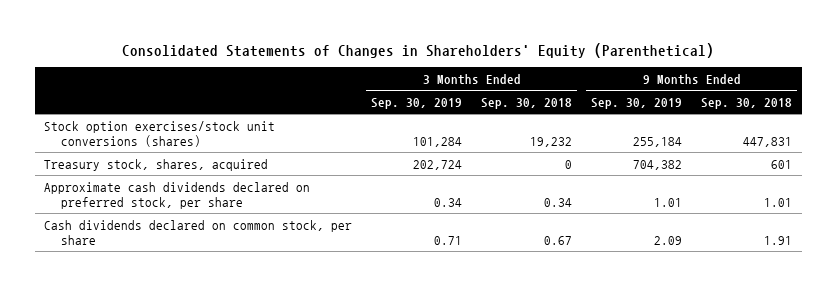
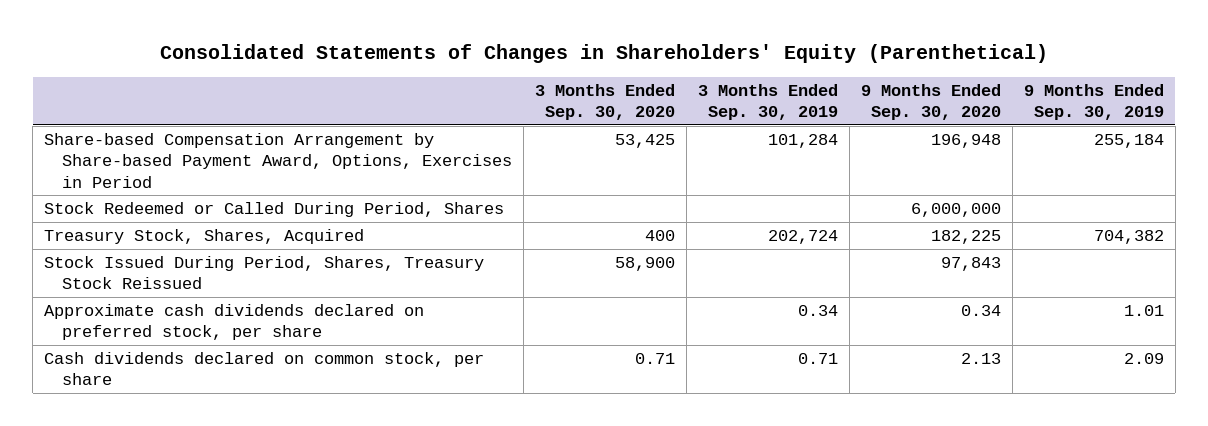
[481,97,573,109] Sep. 30, 2018 -> none
[701,97,793,109] Sep. 30, 2018 -> none
none -> [534,83,675,120] 3 Months Ended Sep. 30, 2020
none -> [860,83,1001,120] 9 Months Ended Sep. 30, 2020
[44,120,276,147] Stock option exercises/stock unit conversions (shares) -> [43,133,513,188] Share-based Compensation Arrangement by Share-based Payment Award, Options, Exercises in Period
none -> [43,202,504,218] Stock Redeemed or Called During Period, Shares
[44,158,269,171] Treasury stock, shares, acquired -> [43,229,364,245] Treasury Stock, Shares, Acquired
none -> [43,256,484,290] Stock Issued During Period, Shares, Treasury Stock Reissued

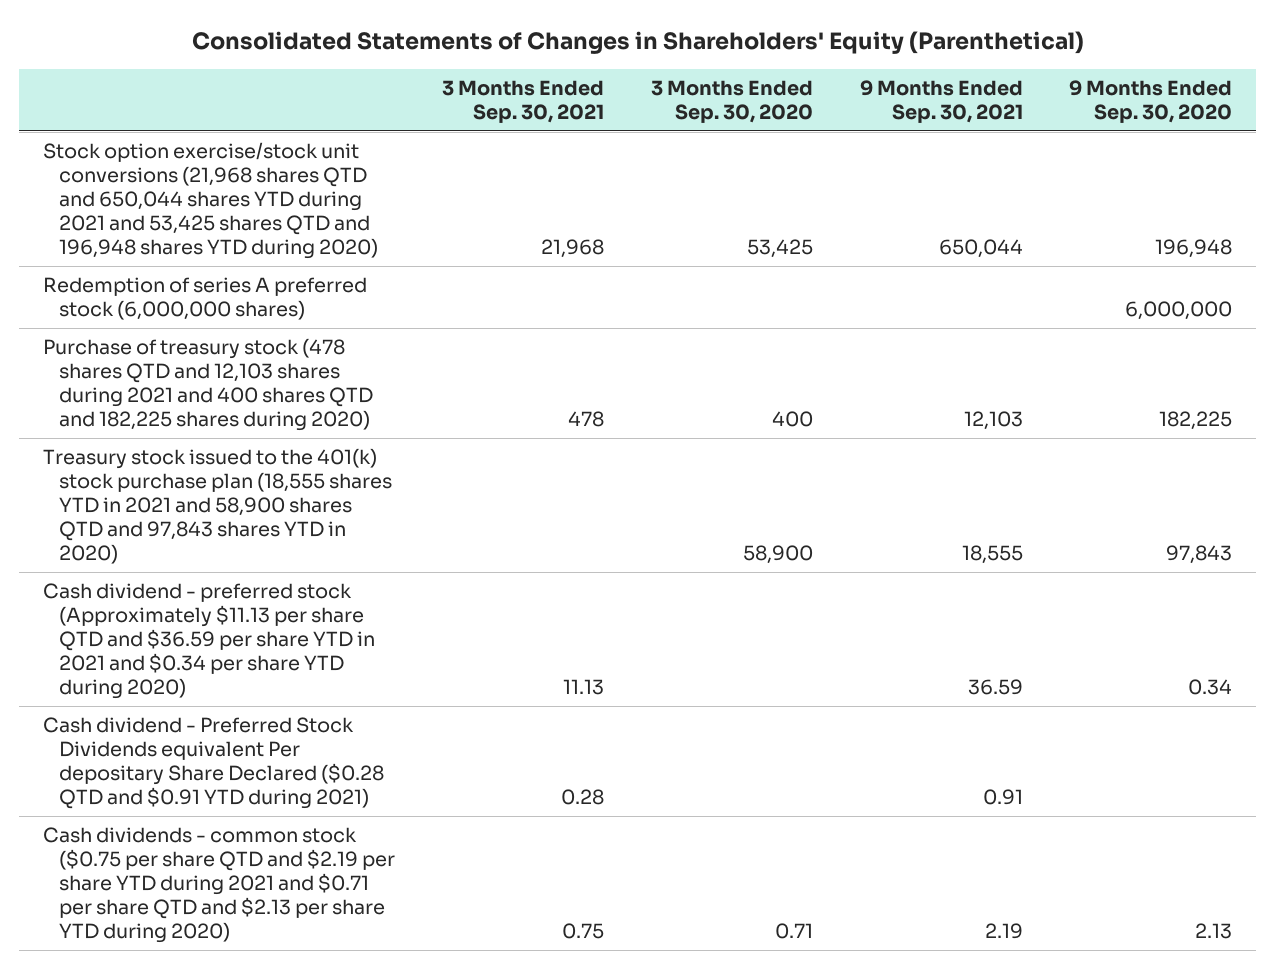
[697,83,838,120] 3 Months Ended Sep. 30, 2019 -> none
[1023,83,1164,120] 9 Months Ended Sep. 30, 2019 -> none
none -> [441,79,604,123] 3 Months Ended Sep. 30, 2021
none -> [859,79,1023,123] 9 Months Ended Sep. 30, 2021
[43,133,513,188] Share-based Compensation Arrangement by Share-based Payment Award, Options, Exercises in Period -> [42,141,378,260] Stock option exercise/stock unit conversions (21,968 shares QTD and 650,044 shares YTD during 2021 and 53,425 shares QTD and 196,948 shares YTD during 2020)
[43,202,504,218] Stock Redeemed or Called During Period, Shares -> [42,276,367,321] Redemption of series A preferred stock (6,000,000 shares)
[43,229,364,245] Treasury Stock, Shares, Acquired -> [42,337,373,432] Purchase of treasury stock (478 shares QTD and 12,103 shares during 2021 and 400 shares QTD and 182,225 shares during 2020)
[43,256,484,290] Stock Issued During Period, Shares, Treasury Stock Reissued -> [42,447,392,565] Treasury stock issued to the 401(k) stock purchase plan (18,555 shares YTD in 2021 and 58,900 shares QTD and 97,843 shares YTD in 2020)
[43,304,424,341] Approximate cash dividends declared on preferred stock, per share -> [42,582,375,700] Cash dividend - preferred stock (Approximately $11.13 per share QTD and $36.59 per share YTD in 2021 and $0.34 per share YTD during 2020)
none -> [42,716,384,810] Cash dividend - Preferred Stock Dividends equivalent Per depositary Share Declared ($0.28 QTD and $0.91 YTD during 2021)
[43,352,484,386] Cash dividends declared on common stock, per share -> [42,826,395,944] Cash dividends - common stock ($0.75 per share QTD and $2.19 per share YTD during 2021 and $0.71 per share QTD and $2.13 per share YTD during 2020)

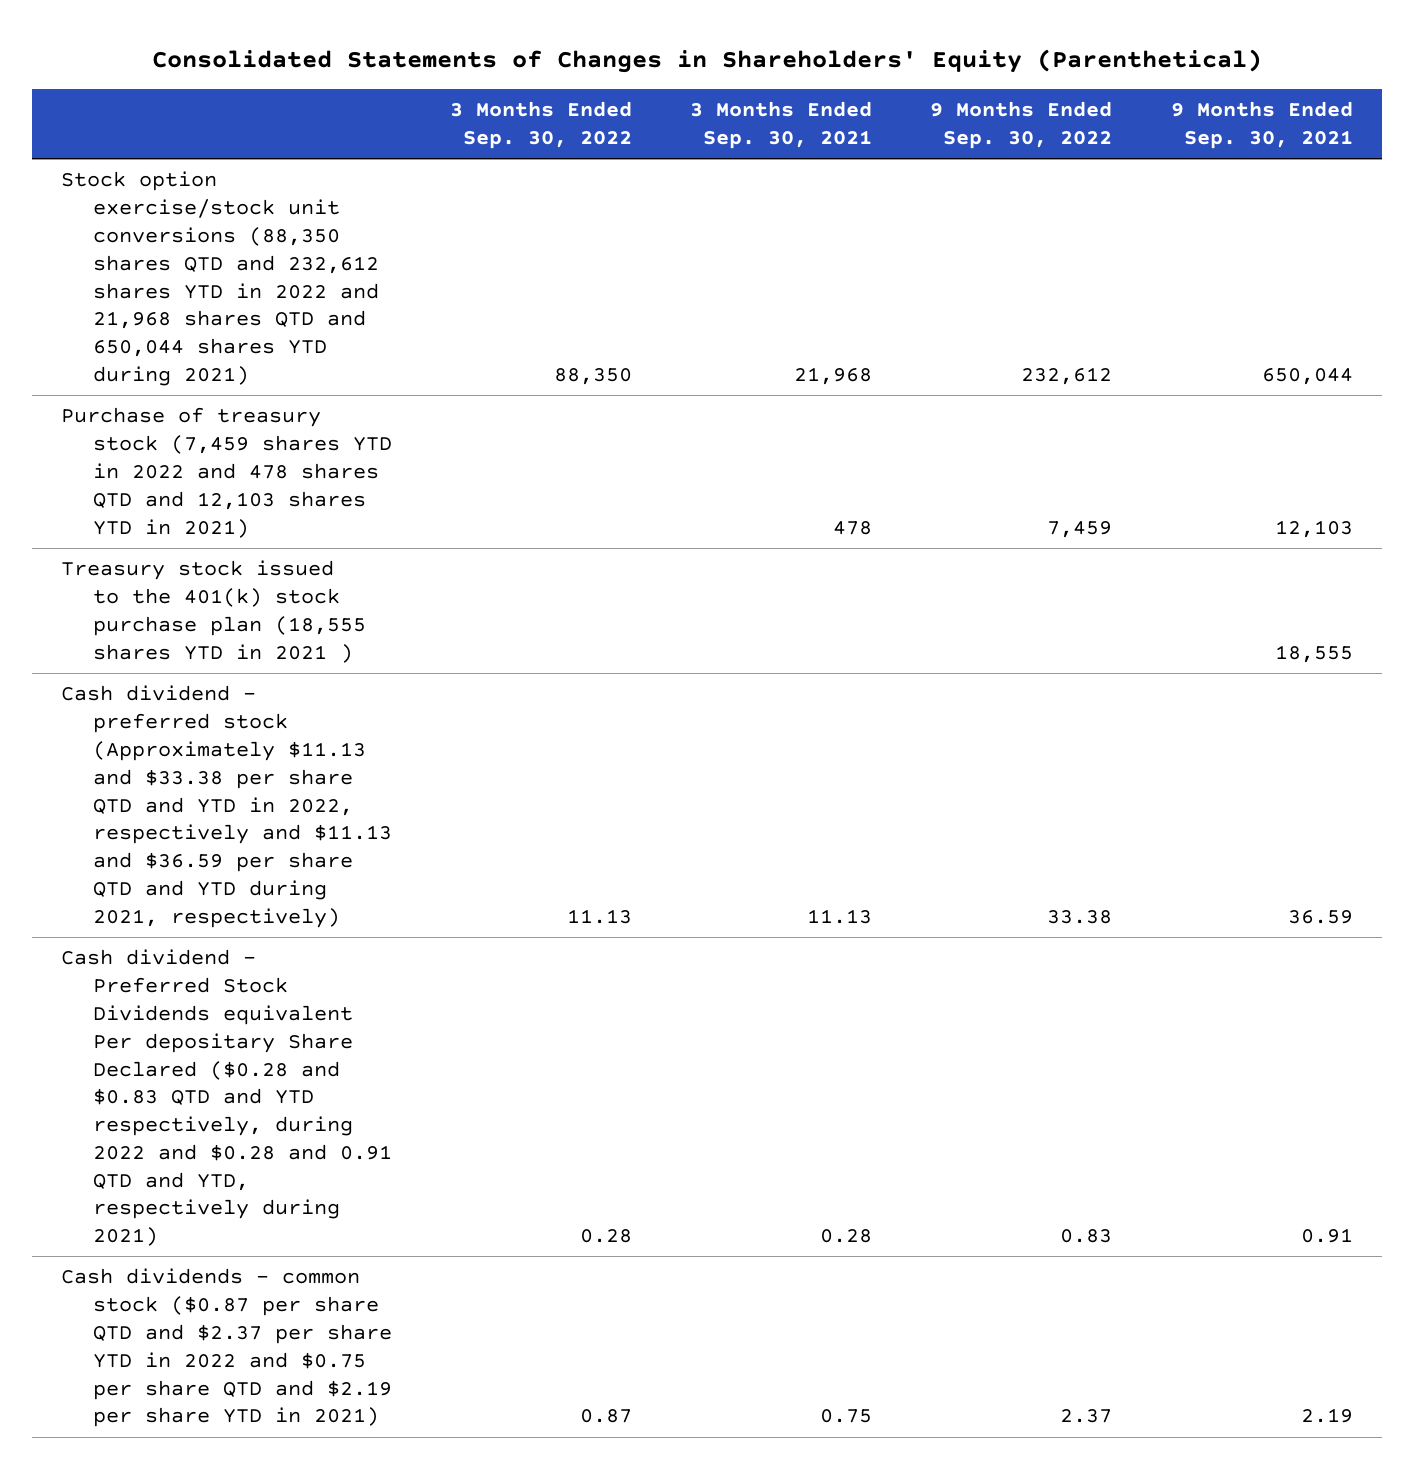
[650,79,813,123] 3 Months Ended Sep. 30, 2020 -> none
[1069,79,1233,123] 9 Months Ended Sep. 30, 2020 -> none
none -> [450,101,633,150] 3 Months Ended Sep. 30, 2022
none -> [930,101,1113,150] 9 Months Ended Sep. 30, 2022
[42,276,367,321] Redemption of series A preferred stock (6,000,000 shares) -> none
[42,141,378,260] Stock option exercise/stock unit conversions (21,968 shares QTD and 650,044 shares YTD during 2021 and 53,425 shares QTD and 196,948 shares YTD during 2020) -> [61,171,380,386] Stock option exercise/stock unit conversions (88,350 shares QTD and 232,612 shares YTD in 2022 and 21,968 shares QTD and 650,044 shares YTD during 2021)
[42,337,373,432] Purchase of treasury stock (478 shares QTD and 12,103 shares during 2021 and 400 shares QTD and 182,225 shares during 2020) -> [61,407,393,538] Purchase of treasury stock (7,459 shares YTD in 2022 and 478 shares QTD and 12,103 shares YTD in 2021)
[42,447,392,565] Treasury stock issued to the 401(k) stock purchase plan (18,555 shares YTD in 2021 and 58,900 shares QTD and 97,843 shares YTD in 2020) -> [61,560,367,663] Treasury stock issued to the 401(k) stock purchase plan (18,555 shares YTD in 2021 )
[42,582,375,700] Cash dividend - preferred stock (Approximately $11.13 per share QTD and $36.59 per share YTD in 2021 and $0.34 per share YTD during 2020) -> [61,685,393,928] Cash dividend - preferred stock (Approximately $11.13 and $33.38 per share QTD and YTD in 2022, respectively and $11.13 and $36.59 per share QTD and YTD during 2021, respectively)
[42,716,384,810] Cash dividend - Preferred Stock Dividends equivalent Per depositary Share Declared ($0.28 QTD and $0.91 YTD during 2021) -> [61,949,393,1247] Cash dividend - Preferred Stock Dividends equivalent Per depositary Share Declared ($0.28 and $0.83 QTD and YTD respectively, during 2022 and $0.28 and 0.91 QTD and YTD, respectively during 2021)
[42,826,395,944] Cash dividends - common stock ($0.75 per share QTD and $2.19 per share YTD during 2021 and $0.71 per share QTD and $2.13 per share YTD during 2020) -> [61,1268,393,1428] Cash dividends - common stock ($0.87 per share QTD and $2.37 per share YTD in 2022 and $0.75 per share QTD and $2.19 per share YTD in 2021)

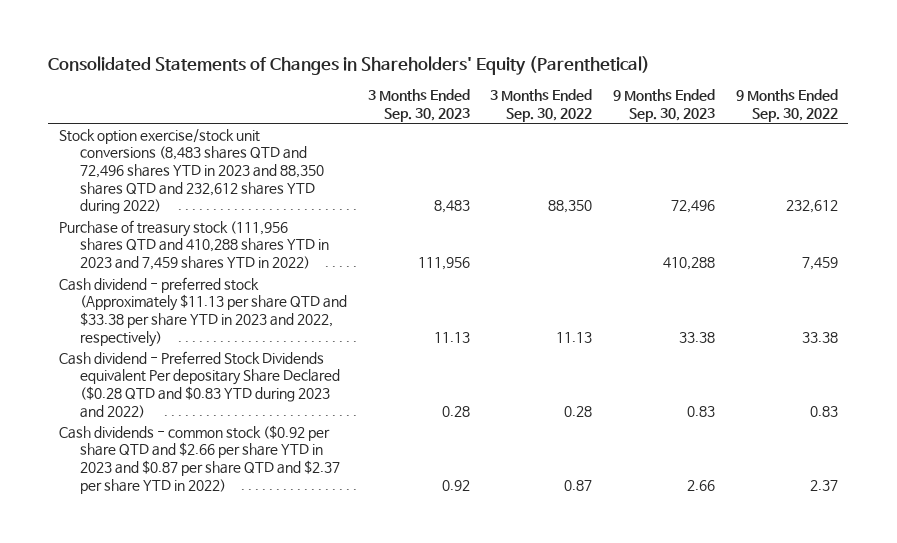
[690,101,873,150] 3 Months Ended Sep. 30, 2021 -> none
[1170,101,1353,150] 9 Months Ended Sep. 30, 2021 -> none
none -> [367,89,470,122] 3 Months Ended Sep. 30, 2023
none -> [613,89,716,122] 9 Months Ended Sep. 30, 2023
[61,560,367,663] Treasury stock issued to the 401(k) stock purchase plan (18,555 shares YTD in 2021 ) -> none
[61,171,380,386] Stock option exercise/stock unit conversions (88,350 shares QTD and 232,612 shares YTD in 2022 and 21,968 shares QTD and 650,044 shares YTD during 2021) -> [58,128,324,215] Stock option exercise/stock unit conversions (8,483 shares QTD and 72,496 shares YTD in 2023 and 88,350 shares QTD and 232,612 shares YTD during 2022)
[61,407,393,538] Purchase of treasury stock (7,459 shares YTD in 2022 and 478 shares QTD and 12,103 shares YTD in 2021) -> [58,219,329,271] Purchase of treasury stock (111,956 shares QTD and 410,288 shares YTD in 2023 and 7,459 shares YTD in 2022)
[61,685,393,928] Cash dividend - preferred stock (Approximately $11.13 and $33.38 per share QTD and YTD in 2022, respectively and $11.13 and $36.59 per share QTD and YTD during 2021, respectively) -> [58,276,347,347] Cash dividend - preferred stock (Approximately $11.13 per share QTD and $33.38 per share YTD in 2023 and 2022, respectively)
[61,949,393,1247] Cash dividend - Preferred Stock Dividends equivalent Per depositary Share Declared ($0.28 and $0.83 QTD and YTD respectively, during 2022 and $0.28 and 0.91 QTD and YTD, respectively during 2021) -> [58,350,340,418] Cash dividend - Preferred Stock Dividends equivalent Per depositary Share Declared ($0.28 QTD and $0.83 YTD during 2023 and 2022)
[61,1268,393,1428] Cash dividends - common stock ($0.87 per share QTD and $2.37 per share YTD in 2022 and $0.75 per share QTD and $2.19 per share YTD in 2021) -> [58,424,340,494] Cash dividends - common stock ($0.92 per share QTD and $2.66 per share YTD in 2023 and $0.87 per share QTD and $2.37 per share YTD in 2022)

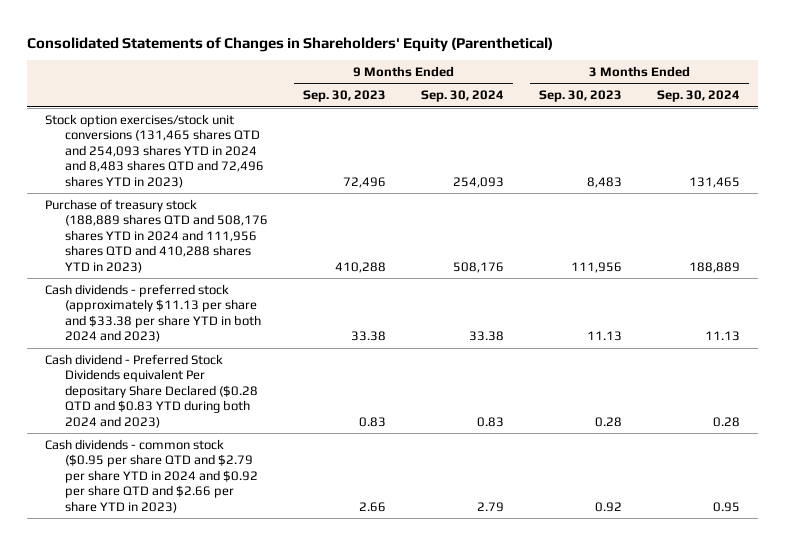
[490,89,593,122] 3 Months Ended Sep. 30, 2022 -> none
[735,89,838,122] 9 Months Ended Sep. 30, 2022 -> none
none -> [421,90,505,103] Sep. 30, 2024
none -> [657,90,741,103] Sep. 30, 2024
[58,128,324,215] Stock option exercise/stock unit conversions (8,483 shares QTD and 72,496 shares YTD in 2023 and 88,350 shares QTD and 232,612 shares YTD during 2022) -> [44,113,265,188] Stock option exercises/stock unit conversions (131,465 shares QTD and 254,093 shares YTD in 2024 and 8,483 shares QTD and 72,496 shares YTD in 2023)
[58,219,329,271] Purchase of treasury stock (111,956 shares QTD and 410,288 shares YTD in 2023 and 7,459 shares YTD in 2022) -> [44,198,269,273] Purchase of treasury stock (188,889 shares QTD and 508,176 shares YTD in 2024 and 111,956 shares QTD and 410,288 shares YTD in 2023)
[58,276,347,347] Cash dividend - preferred stock (Approximately $11.13 per share QTD and $33.38 per share YTD in 2023 and 2022, respectively) -> [44,283,262,343] Cash dividends - preferred stock (approximately $11.13 per share and $33.38 per share YTD in both 2024 and 2023)
[58,350,340,418] Cash dividend - Preferred Stock Dividends equivalent Per depositary Share Declared ($0.28 QTD and $0.83 YTD during 2023 and 2022) -> [44,353,259,428] Cash dividend - Preferred Stock Dividends equivalent Per depositary Share Declared ($0.28 QTD and $0.83 YTD during both 2024 and 2023)
[58,424,340,494] Cash dividends - common stock ($0.92 per share QTD and $2.66 per share YTD in 2023 and $0.87 per share QTD and $2.37 per share YTD in 2022) -> [44,438,259,513] Cash dividends - common stock ($0.95 per share QTD and $2.79 per share YTD in 2024 and $0.92 per share QTD and $2.66 per share YTD in 2023)

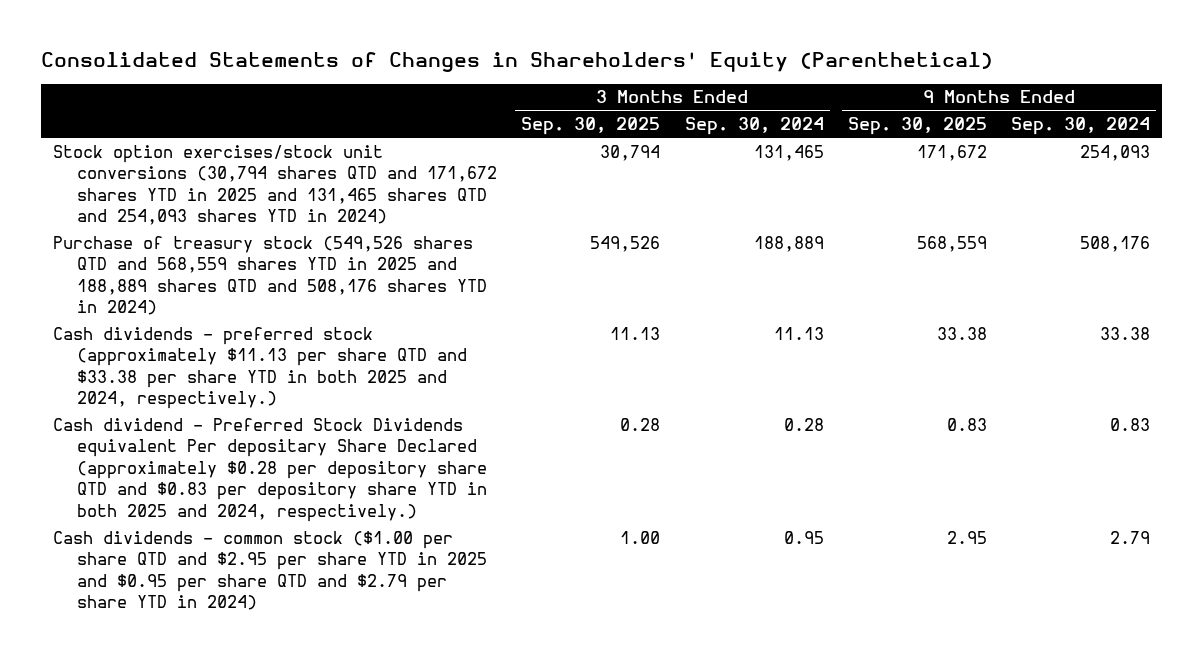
[303,90,387,103] Sep. 30, 2023 -> none
[539,90,623,103] Sep. 30, 2023 -> none
none -> [521,117,661,136] Sep. 30, 2025
none -> [847,117,987,136] Sep. 30, 2025
[44,113,265,188] Stock option exercises/stock unit conversions (131,465 shares QTD and 254,093 shares YTD in 2024 and 8,483 shares QTD and 72,496 shares YTD in 2023) -> [53,144,497,226] Stock option exercises/stock unit conversions (30,794 shares QTD and 171,672 shares YTD in 2025 and 131,465 shares QTD and 254,093 shares YTD in 2024)
[44,198,269,273] Purchase of treasury stock (188,889 shares QTD and 508,176 shares YTD in 2024 and 111,956 shares QTD and 410,288 shares YTD in 2023) -> [53,235,487,316] Purchase of treasury stock (549,526 shares QTD and 568,559 shares YTD in 2025 and 188,889 shares QTD and 508,176 shares YTD in 2024)
[44,283,262,343] Cash dividends - preferred stock (approximately $11.13 per share and $33.38 per share YTD in both 2024 and 2023) -> [53,326,467,410] Cash dividends - preferred stock (approximately $11.13 per share QTD and $33.38 per share YTD in both 2025 and 2024, respectively.)
[44,353,259,428] Cash dividend - Preferred Stock Dividends equivalent Per depositary Share Declared ($0.28 QTD and $0.83 YTD during both 2024 and 2023) -> [53,417,487,522] Cash dividend - Preferred Stock Dividends equivalent Per depositary Share Declared (approximately $0.28 per depository share QTD and $0.83 per depository share YTD in both 2025 and 2024, respectively.)
[44,438,259,513] Cash dividends - common stock ($0.95 per share QTD and $2.79 per share YTD in 2024 and $0.92 per share QTD and $2.66 per share YTD in 2023) -> [53,530,487,611] Cash dividends - common stock ($1.00 per share QTD and $2.95 per share YTD in 2025 and $0.95 per share QTD and $2.79 per share YTD in 2024)

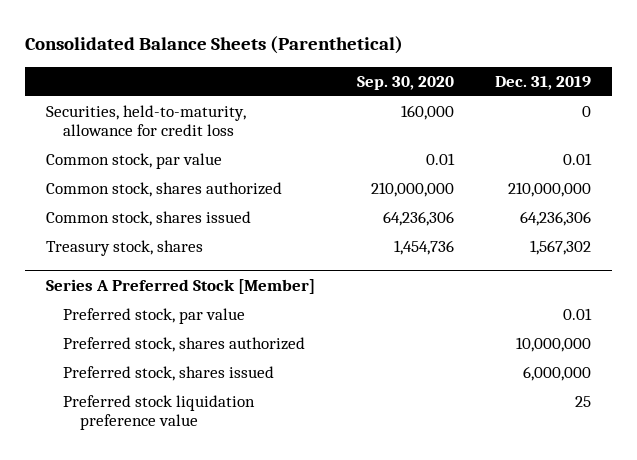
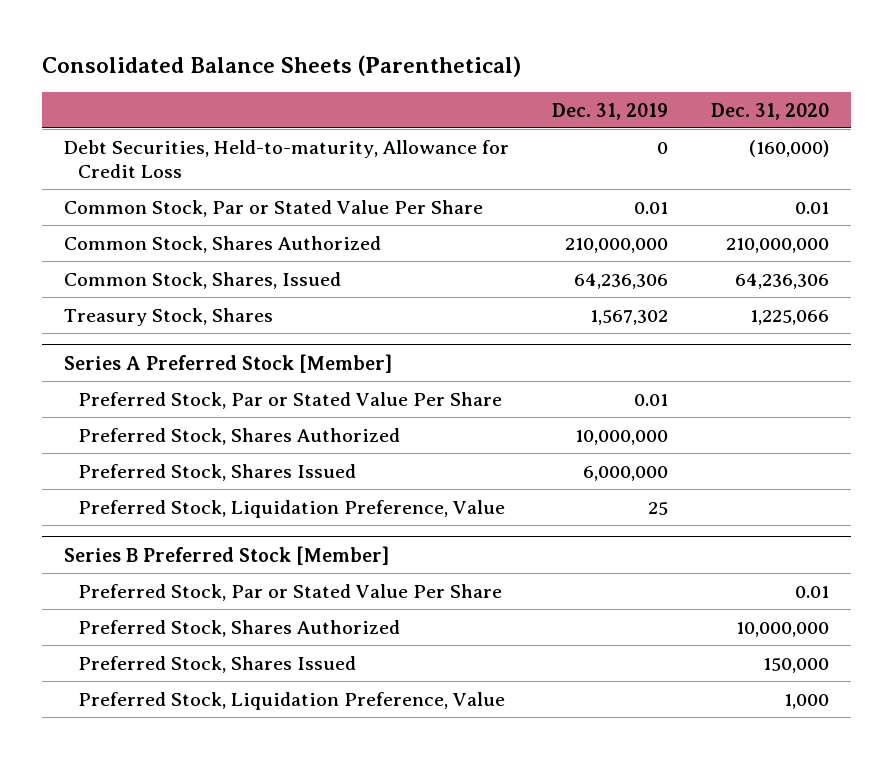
[356,75,454,90] Sep. 30, 2020 -> none
none -> [711,102,830,120] Dec. 31, 2020
[45,105,246,137] Securities, held-to-maturity, allowance for credit loss -> [63,139,509,178] Debt Securities, Held-to-maturity, Allowance for Credit Loss
[45,153,222,170] Common stock, par value -> [63,199,483,217] Common Stock, Par or Stated Value Per Share
[45,182,282,198] Common stock, shares authorized -> [63,235,381,253] Common Stock, Shares Authorized
[45,211,251,227] Common stock, shares issued -> [63,271,341,289] Common Stock, Shares, Issued
[45,240,203,257] Treasury stock, shares -> [63,307,273,326] Treasury Stock, Shares
[62,308,245,325] Preferred stock, par value -> [77,391,502,409] Preferred Stock, Par or Stated Value Per Share
[62,337,305,353] Preferred stock, shares authorized -> [77,427,400,445] Preferred Stock, Shares Authorized
[62,366,274,382] Preferred stock, shares issued -> [77,463,356,481] Preferred Stock, Shares Issued
[62,395,255,431] Preferred stock liquidation preference value -> [77,499,505,518] Preferred Stock, Liquidation Preference, Value
none -> [63,545,389,565] Series B Preferred Stock [Member]
none -> [77,583,502,601] Preferred Stock, Par or Stated Value Per Share
none -> [77,619,400,637] Preferred Stock, Shares Authorized
none -> [77,655,356,673] Preferred Stock, Shares Issued
none -> [77,691,505,710] Preferred Stock, Liquidation Preference, Value

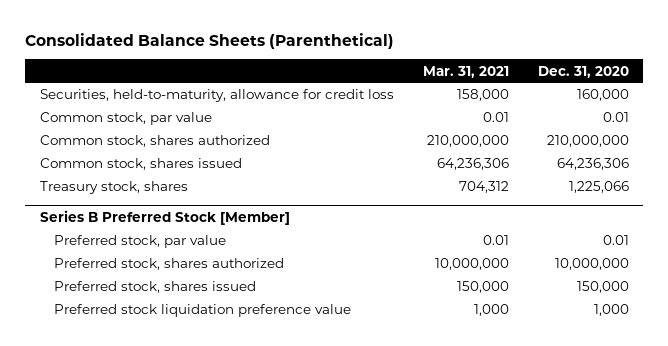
[551,102,668,120] Dec. 31, 2019 -> none
none -> [422,65,509,78] Mar. 31, 2021
[63,353,392,373] Series A Preferred Stock [Member] -> none
[77,391,502,409] Preferred Stock, Par or Stated Value Per Share -> none
[77,427,400,445] Preferred Stock, Shares Authorized -> none
[77,463,356,481] Preferred Stock, Shares Issued -> none
[77,499,505,518] Preferred Stock, Liquidation Preference, Value -> none
[63,139,509,178] Debt Securities, Held-to-maturity, Allowance for Credit Loss -> [39,89,394,103] Securities, held-to-maturity, allowance for credit loss
[749,139,830,157] (160,000) -> [576,89,629,102] 160,000
[63,199,483,217] Common Stock, Par or Stated Value Per Share -> [39,112,212,126] Common stock, par value
[63,235,381,253] Common Stock, Shares Authorized -> [39,135,270,148] Common stock, shares authorized
[63,271,341,289] Common Stock, Shares, Issued -> [39,158,242,171] Common stock, shares issued
[63,307,273,326] Treasury Stock, Shares -> [39,181,188,195] Treasury stock, shares
[77,583,502,601] Preferred Stock, Par or Stated Value Per Share -> [53,235,226,249] Preferred stock, par value
[77,619,400,637] Preferred Stock, Shares Authorized -> [53,258,284,271] Preferred stock, shares authorized
[77,655,356,673] Preferred Stock, Shares Issued -> [53,281,256,294] Preferred stock, shares issued
[77,691,505,710] Preferred Stock, Liquidation Preference, Value -> [53,304,351,318] Preferred stock liquidation preference value

